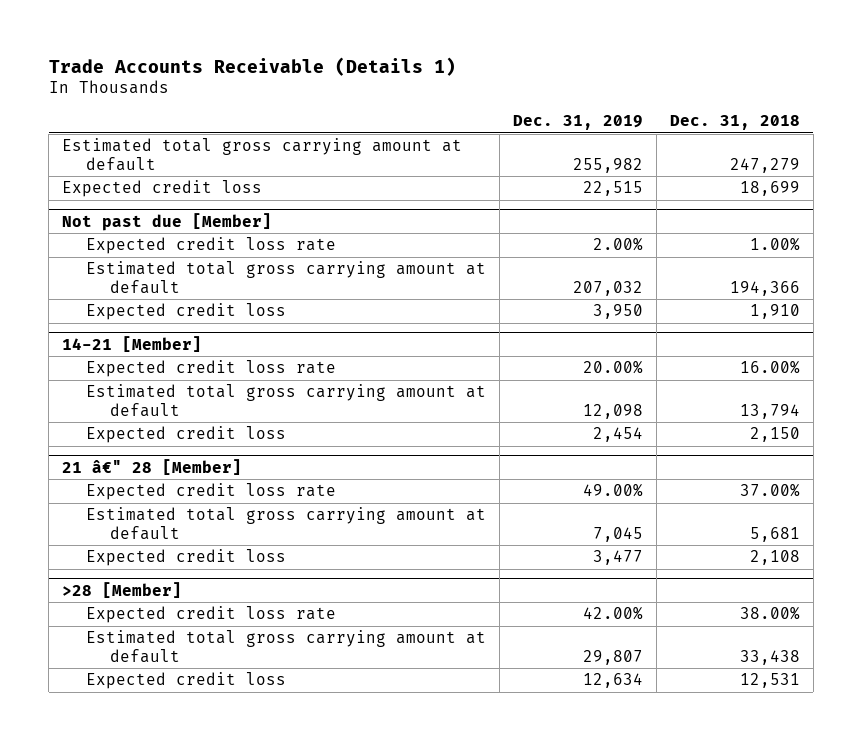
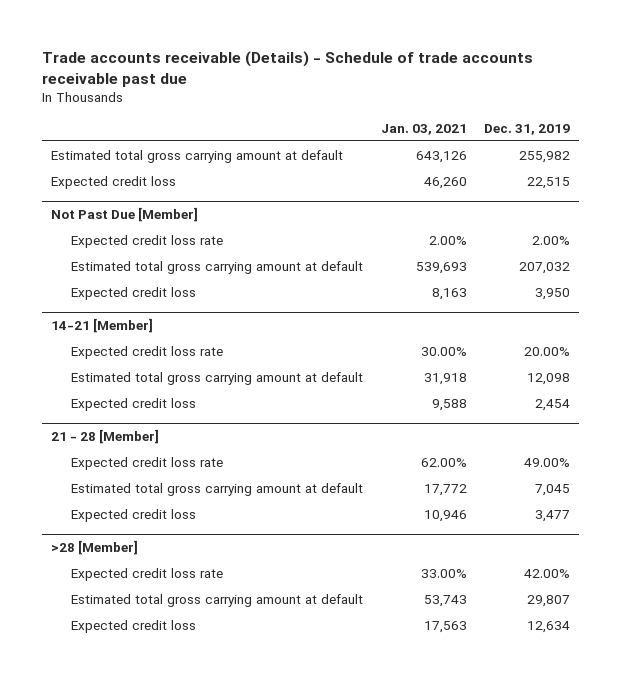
[48,56,456,76] Trade Accounts Receivable (Details 1) -> [42,50,534,87] Trade accounts receivable (Details) - Schedule of trade accounts receivable past due
[669,114,800,130] Dec. 31, 2018 -> none
none -> [380,123,467,135] Jan. 03, 2021
[62,212,273,231] Not past due [Member] -> [50,207,198,223] Not Past Due [Member]
[62,458,243,475] 21 â€" 28 [Member] -> [50,429,159,445] 21 - 28 [Member]

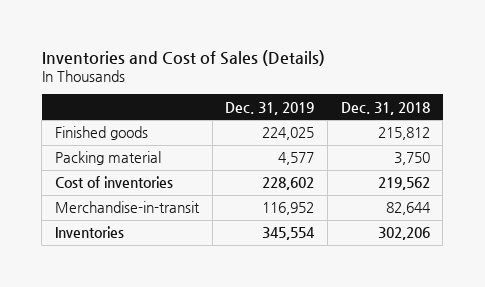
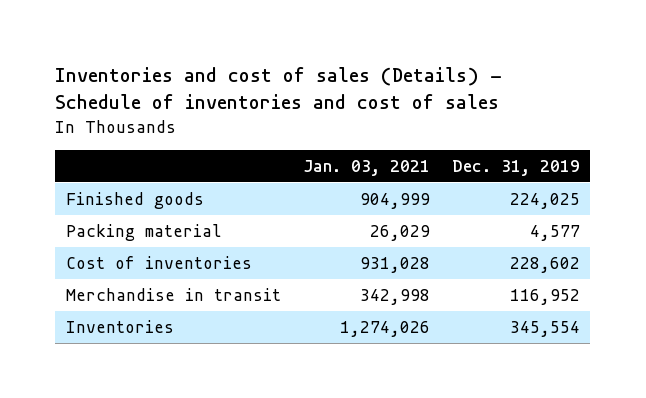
[41,49,325,66] Inventories and Cost of Sales (Details) -> [55,67,503,110] Inventories and cost of sales (Details) - Schedule of inventories and cost of sales
[340,101,430,115] Dec. 31, 2018 -> none
none -> [302,159,430,176] Jan. 03, 2021
[55,201,201,214] Merchandise-in-transit -> [66,287,282,301] Merchandise in transit

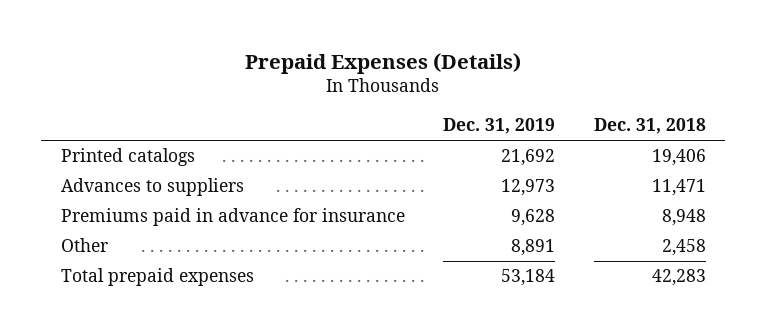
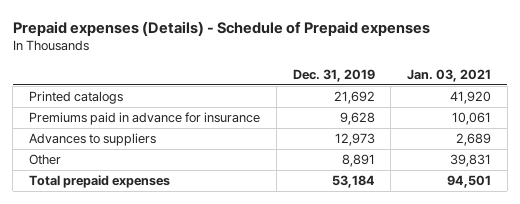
[245,52,522,74] Prepaid Expenses (Details) -> [12,20,430,36] Prepaid expenses (Details) - Schedule of Prepaid expenses
[594,118,707,135] Dec. 31, 2018 -> none
none -> [406,68,491,82] Jan. 03, 2021
[60,178,244,197] Advances to suppliers -> [29,133,157,147] Advances to suppliers

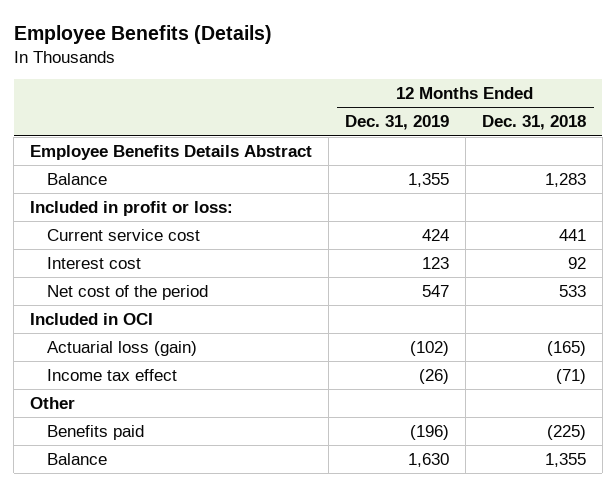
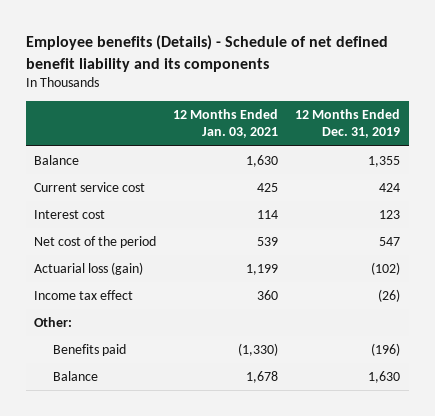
[13,24,272,44] Employee Benefits (Details) -> [25,35,388,72] Employee benefits (Details) - Schedule of net defined benefit liability and its components
[481,115,586,131] Dec. 31, 2018 -> none
none -> [173,109,279,139] 12 Months Ended Jan. 03, 2021
[30,144,313,160] Employee Benefits Details Abstract -> none
[30,200,234,216] Included in profit or loss: -> none
[30,312,154,325] Included in OCI -> none
[30,396,76,409] Other -> [34,317,73,328] Other:

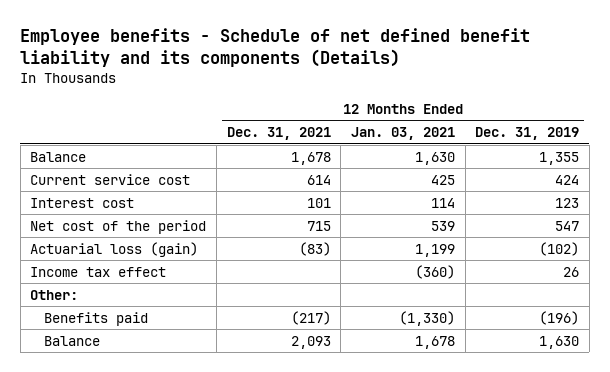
[25,35,388,72] Employee benefits (Details) - Schedule of net defined benefit liability and its components -> [20,28,531,68] Employee benefits - Schedule of net defined benefit liability and its components (Details)
none -> [226,127,331,141] Dec. 31, 2021
[257,290,279,301] 360 -> [415,264,456,279] (360)
[378,289,401,303] (26) -> [563,266,580,277] 26

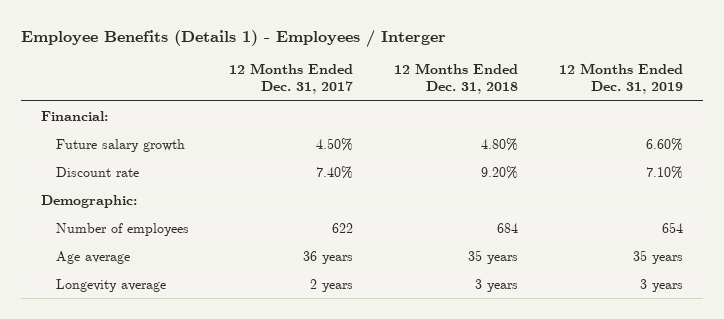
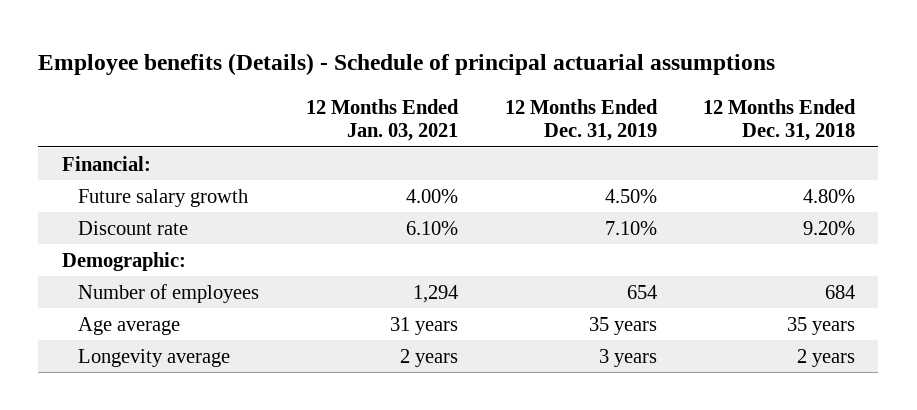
[20,29,446,48] Employee Benefits (Details 1) - Employees / Interger -> [38,53,776,76] Employee benefits (Details) - Schedule of principal actuarial assumptions
[229,62,354,95] 12 Months Ended Dec. 31, 2017 -> none
none -> [305,98,459,142] 12 Months Ended Jan. 03, 2021
[645,137,683,151] 6.60% -> [604,188,657,203] 4.50%
[475,278,519,292] 3 years -> [797,348,856,367] 2 years

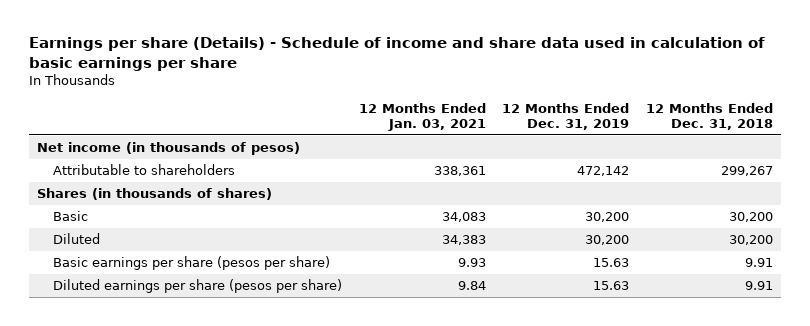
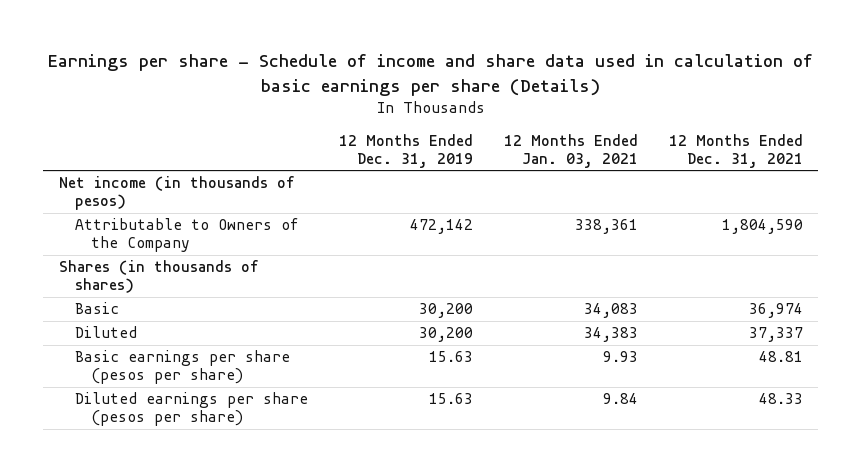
[28,37,765,71] Earnings per share (Details) - Schedule of income and share data used in calculation of basic earnings per share -> [47,54,813,96] Earnings per share - Schedule of income and share data used in calculation of basic earnings per share (Details)
[645,103,773,131] 12 Months Ended Dec. 31, 2018 -> none
none -> [668,133,803,168] 12 Months Ended Dec. 31, 2021
[52,163,235,175] Attributable to shareholders -> [74,218,299,253] Attributable to Owners of the Company

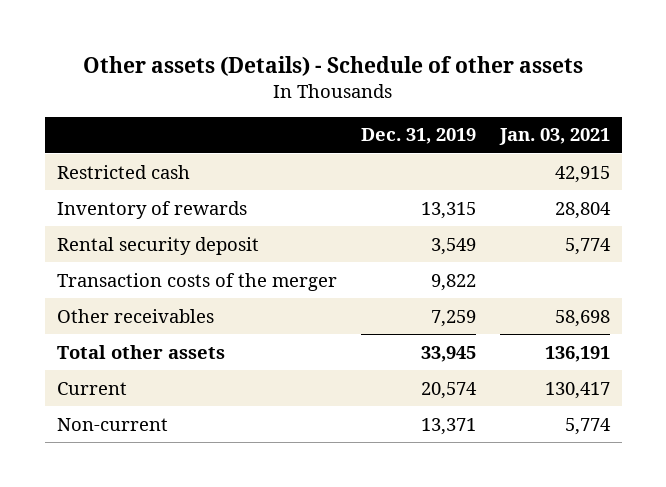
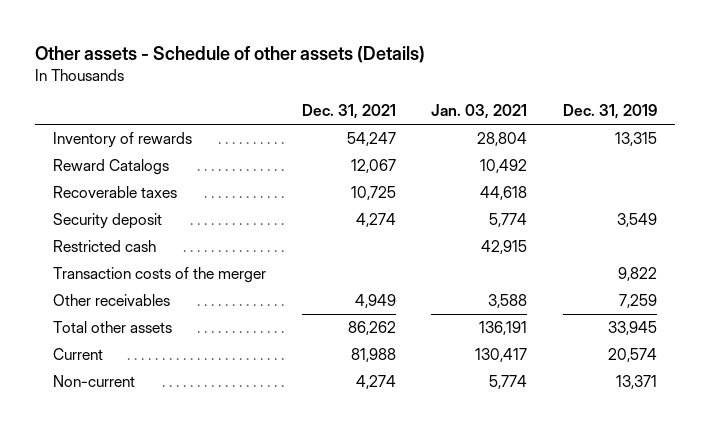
[83,56,584,77] Other assets (Details) - Schedule of other assets -> [35,45,426,63] Other assets - Schedule of other assets (Details)
none -> [301,104,396,120] Dec. 31, 2021
none -> [53,159,170,176] Reward Catalogs
none -> [53,186,178,199] Recoverable taxes
[56,236,259,255] Rental security deposit -> [53,213,163,230] Security deposit
[56,164,190,179] Restricted cash -> [53,240,157,253] Restricted cash
[554,309,610,327] 58,698 -> [488,294,528,309] 3,588

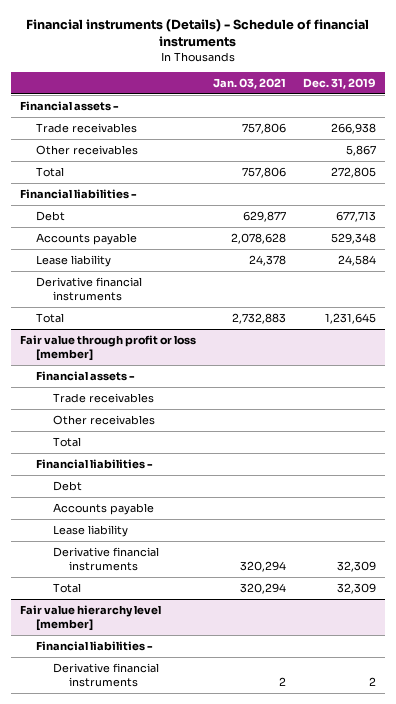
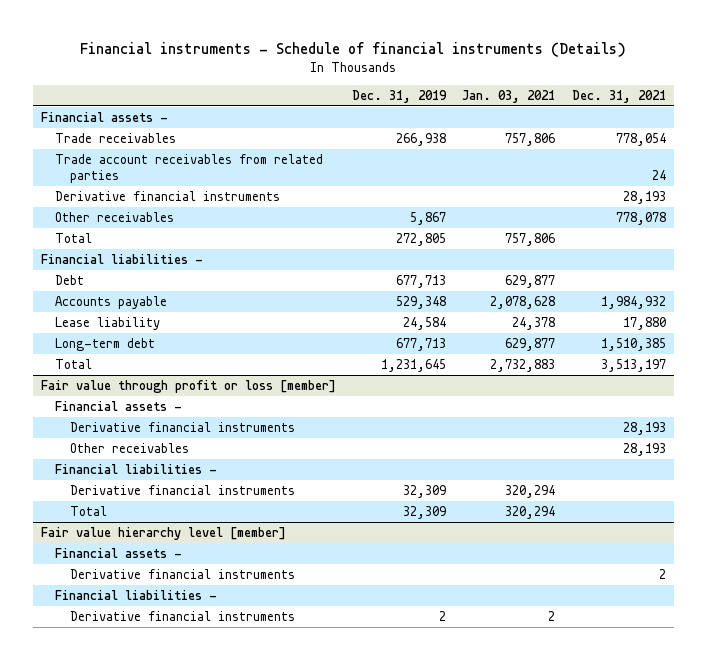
[26,18,370,47] Financial instruments (Details) - Schedule of financial instruments -> [80,41,627,57] Financial instruments - Schedule of financial instruments (Details)
none -> [571,89,666,103] Dec. 31, 2021
none -> [55,154,324,184] Trade account receivables from related parties
[36,277,143,301] Derivative financial instruments -> [55,191,281,202] Derivative financial instruments
none -> [55,338,156,352] Long-term debt
[52,393,154,404] Trade receivables -> none
none -> [69,422,295,433] Derivative financial instruments
[52,437,81,448] Total -> none
[52,481,82,492] Debt -> none
[52,503,154,516] Accounts payable -> none
[52,525,128,538] Lease liability -> none
none -> [55,548,183,559] Financial assets -
none -> [69,569,295,580] Derivative financial instruments

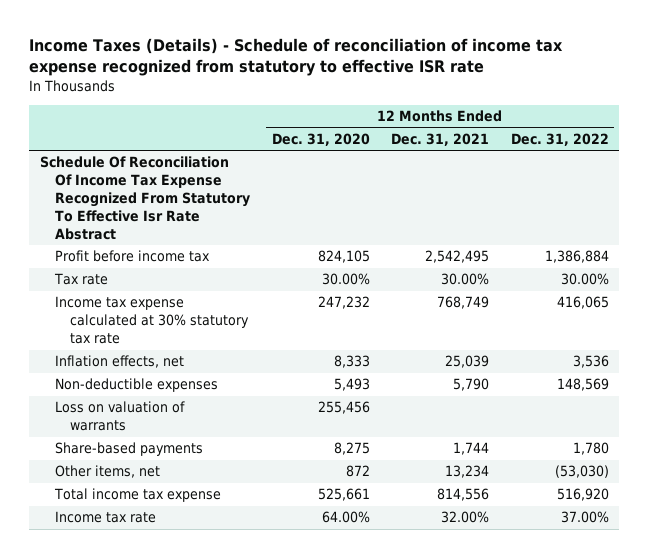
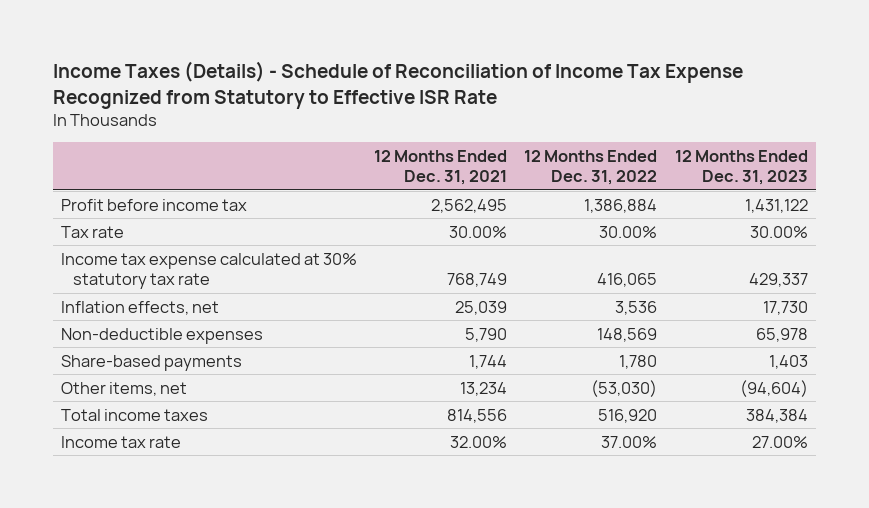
[29,37,564,77] Income Taxes (Details) - Schedule of reconciliation of income tax expense recognized from statutory to effective ISR rate -> [52,61,743,109] Income Taxes (Details) - Schedule of Reconciliation of Income Tax Expense Recognized from Statutory to Effective ISR Rate
[271,132,370,146] Dec. 31, 2020 -> none
none -> [674,149,808,185] 12 Months Ended Dec. 31, 2023
[40,156,251,240] Schedule Of Reconciliation Of Income Tax Expense Recognized From Statutory To Effective Isr Rate Abstract -> none
[425,250,490,264] 2,542,495 -> [431,198,508,213] 2,562,495
[55,401,186,432] Loss on valuation of warrants -> none
[54,488,222,503] Total income tax expense -> [61,408,209,421] Total income taxes

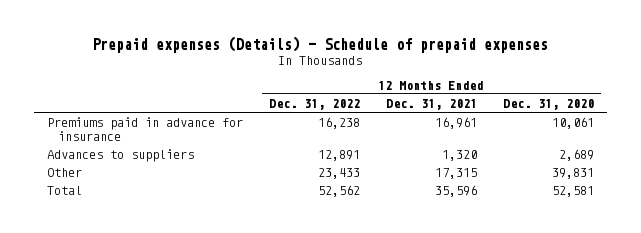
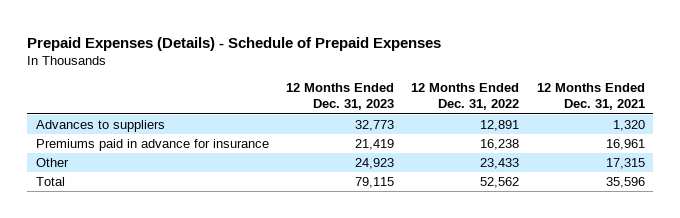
[92,36,549,54] Prepaid expenses (Details) - Schedule of prepaid expenses -> [27,36,442,51] Prepaid Expenses (Details) - Schedule of Prepaid Expenses
[503,99,595,111] Dec. 31, 2020 -> none
none -> [286,83,395,111] 12 Months Ended Dec. 31, 2023
[46,117,243,141] Premiums paid in advance for insurance -> [35,139,269,152] Premiums paid in advance for insurance

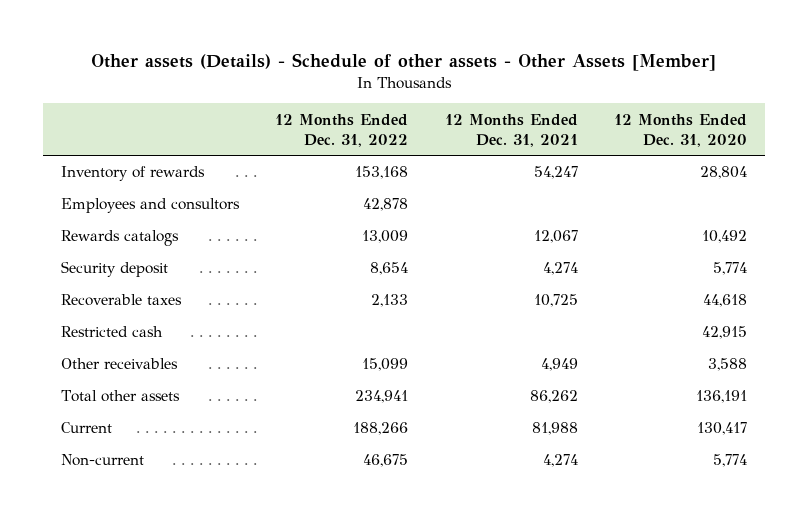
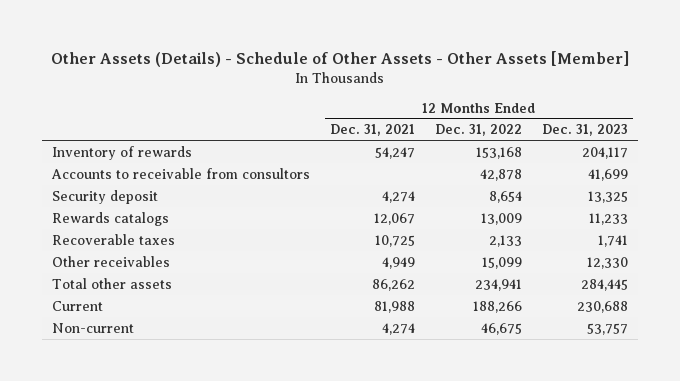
[91,53,717,72] Other assets (Details) - Schedule of other assets - Other Assets [Member] -> [51,50,630,67] Other Assets (Details) - Schedule of Other Assets - Other Assets [Member]
[614,113,748,147] 12 Months Ended Dec. 31, 2020 -> none
none -> [541,124,628,137] Dec. 31, 2023
[61,198,241,214] Employees and consultors -> [51,167,311,179] Accounts to receivable from consultors
[61,230,180,247] Rewards catalogs -> [52,211,170,226] Rewards catalogs
[61,326,164,338] Restricted cash -> none

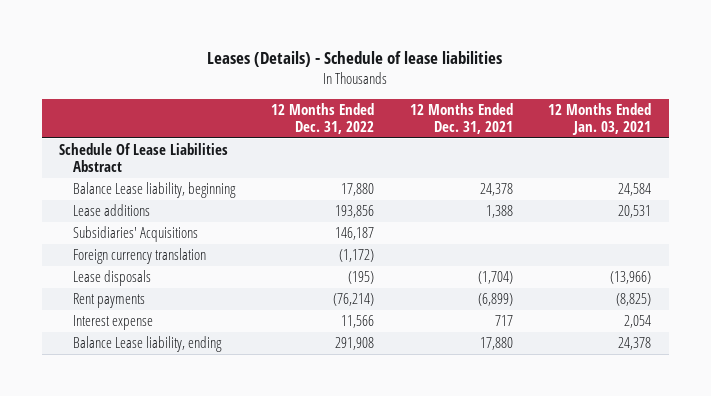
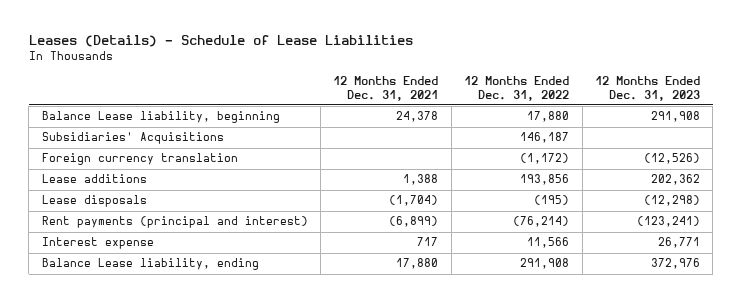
[207,51,503,68] Leases (Details) - Schedule of lease liabilities -> [28,35,413,48] Leases (Details) - Schedule of Lease Liabilities
[548,102,652,135] 12 Months Ended Jan. 03, 2021 -> none
none -> [594,76,700,101] 12 Months Ended Dec. 31, 2023
[59,143,229,173] Schedule Of Lease Liabilities Abstract -> none
[73,204,151,217] Lease additions -> [41,174,147,184] Lease additions
[73,293,146,309] Rent payments -> [41,216,308,229] Rent payments (principal and interest)

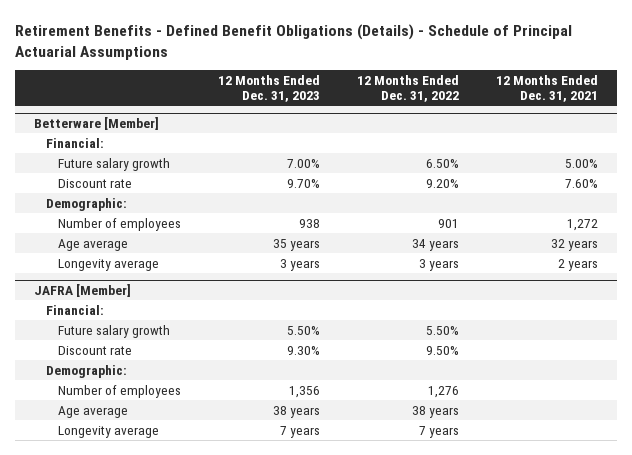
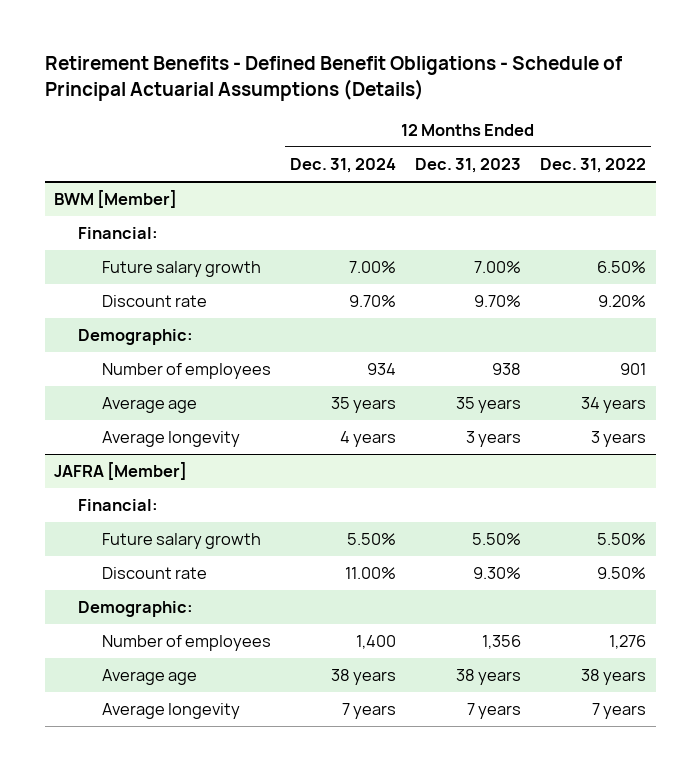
[15,24,573,60] Retirement Benefits - Defined Benefit Obligations (Details) - Schedule of Principal Actuarial Assumptions -> [44,56,622,102] Retirement Benefits - Defined Benefit Obligations - Schedule of Principal Actuarial Assumptions (Details)
[496,74,599,103] 12 Months Ended Dec. 31, 2021 -> none
none -> [289,158,396,174] Dec. 31, 2024
[33,117,159,131] Betterware [Member] -> none
none -> [54,190,178,209] BWM [Member]
[57,238,128,251] Age average -> [101,397,197,414] Average age
[57,258,159,271] Longevity average -> [101,431,240,448] Average longevity
[57,405,128,418] Age average -> [101,669,197,686] Average age
[57,425,159,438] Longevity average -> [101,703,240,720] Average longevity

